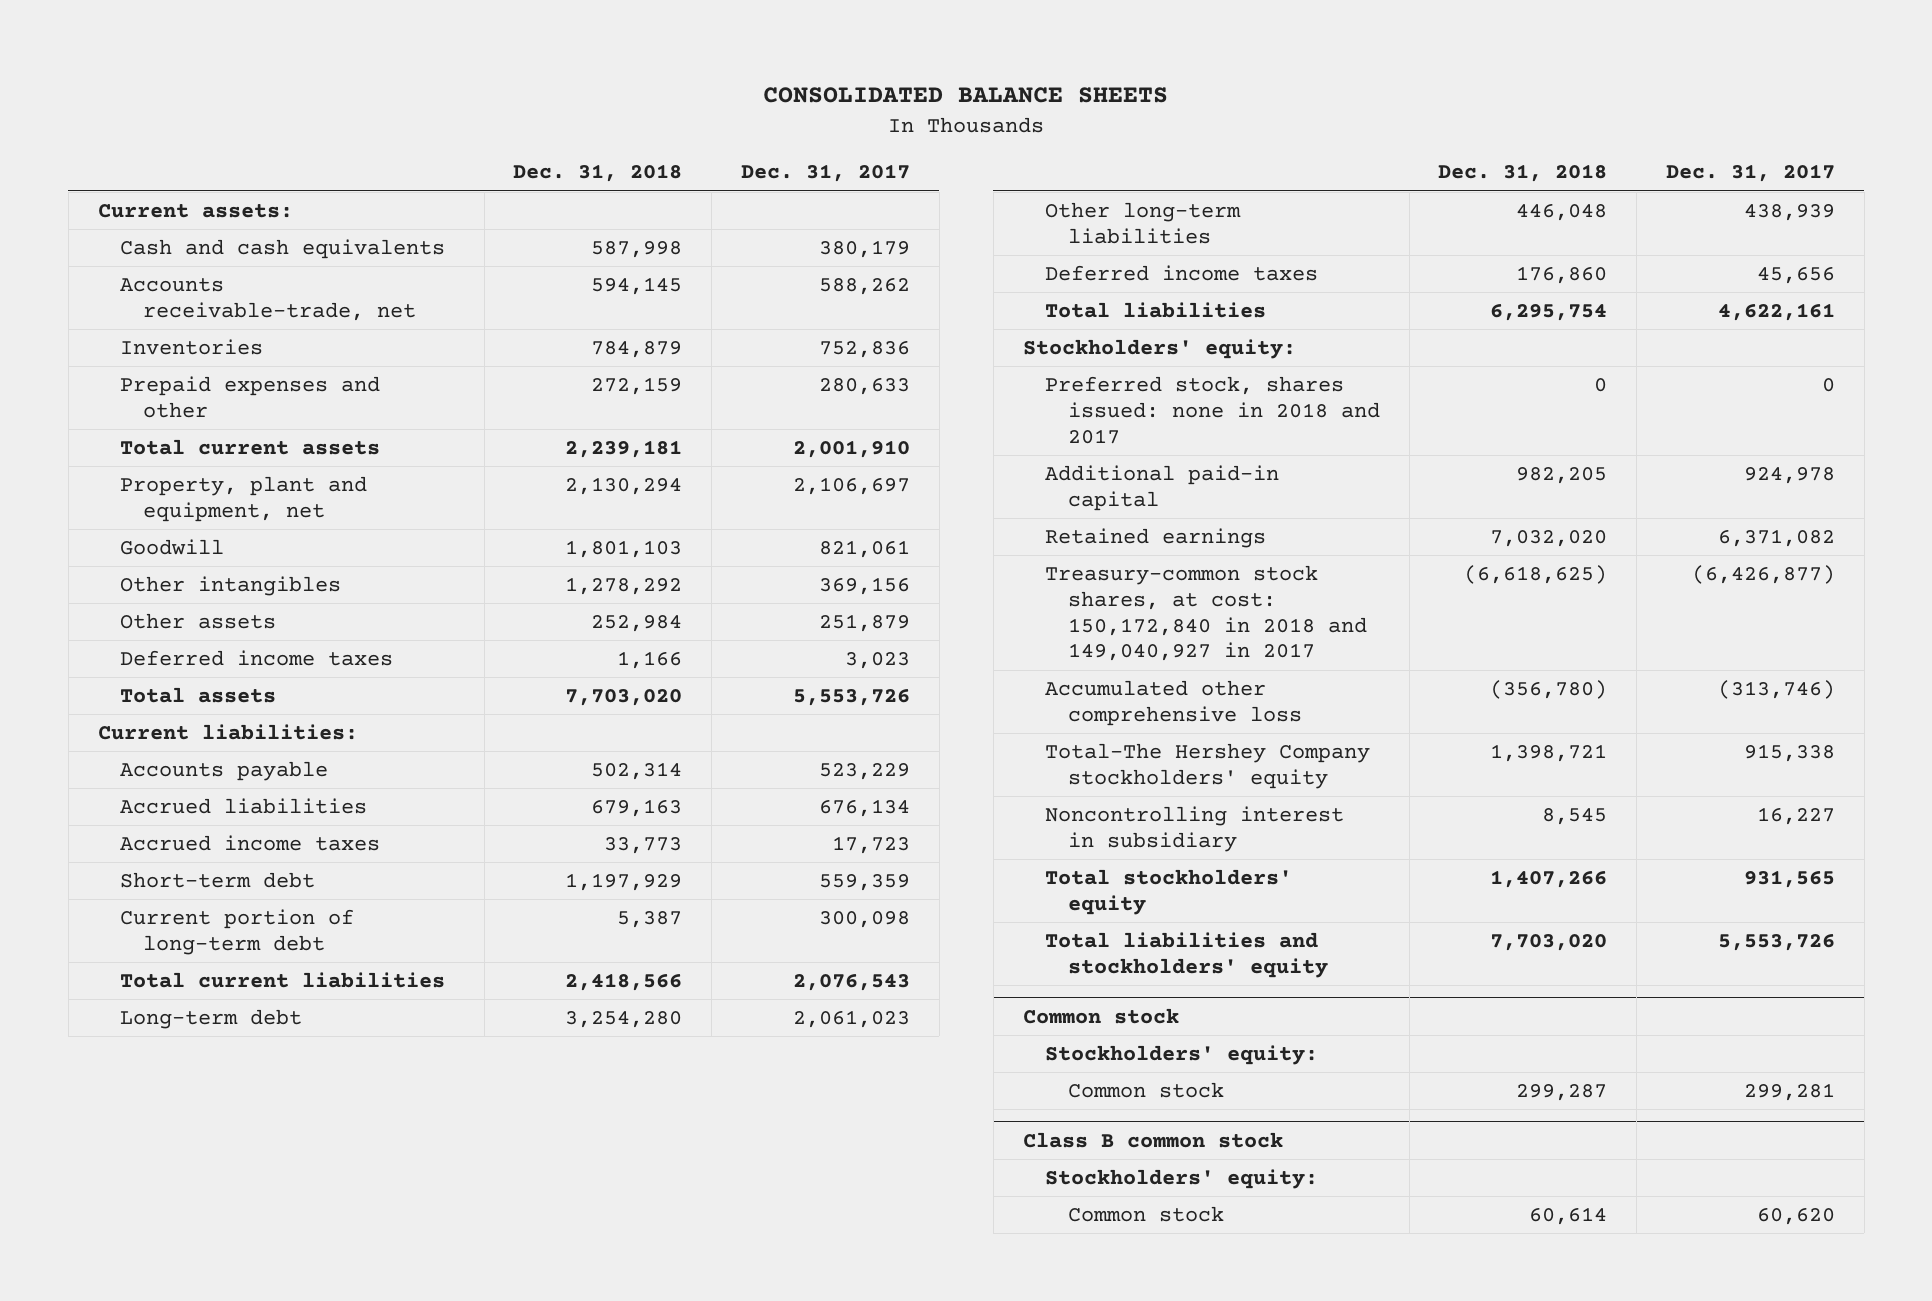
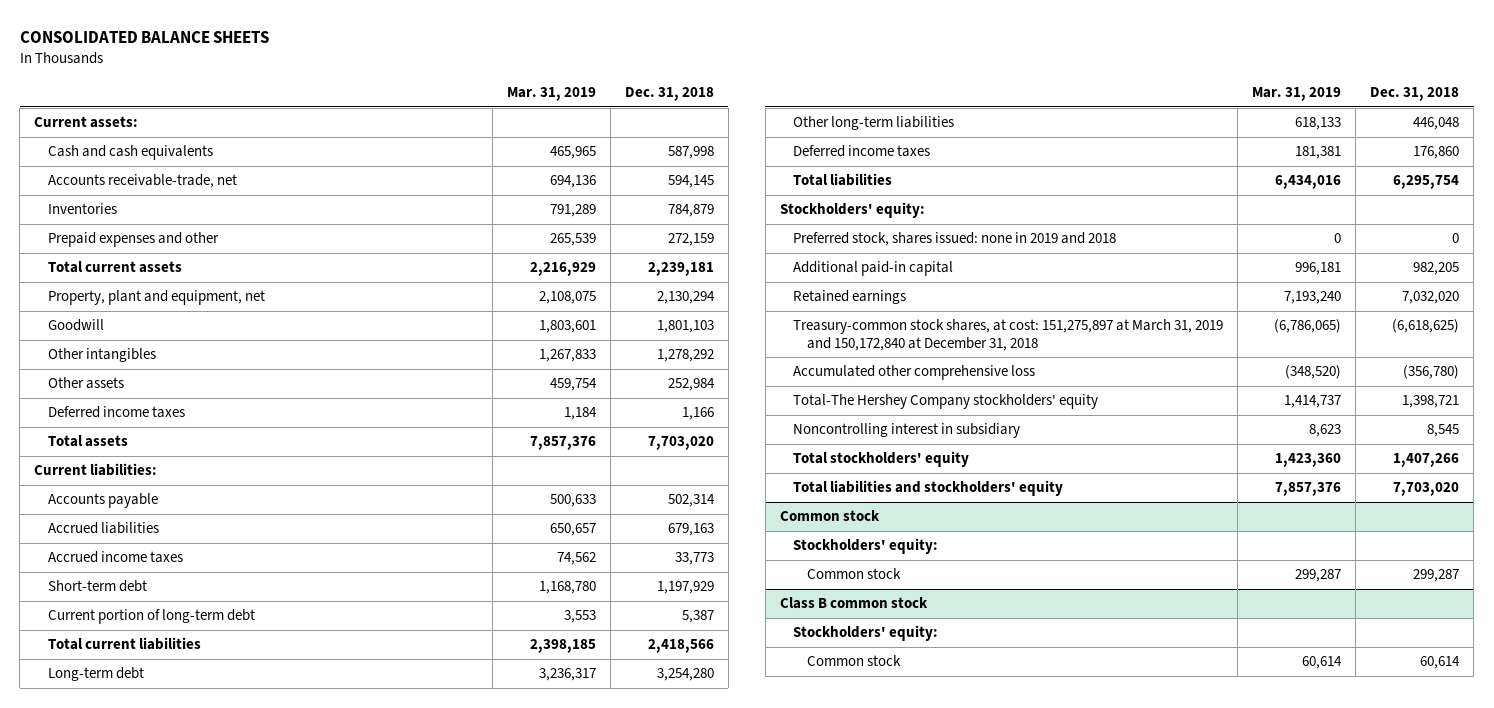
[740,164,910,183] Dec. 31, 2017 -> none
none -> [506,87,596,102] Mar. 31, 2019
[1045,375,1380,444] Preferred stock, shares issued: none in 2018 and 2017 -> [793,232,1117,247] Preferred stock, shares issued: none in 2019 and 2018
[1045,564,1367,662] Treasury-common stock shares, at cost: 150,172,840 in 2018 and 149,040,927 in 2017 -> [793,319,1224,351] Treasury-common stock shares, at cost: 151,275,897 at March 31, 2019 and 150,172,840 at December 31, 2018

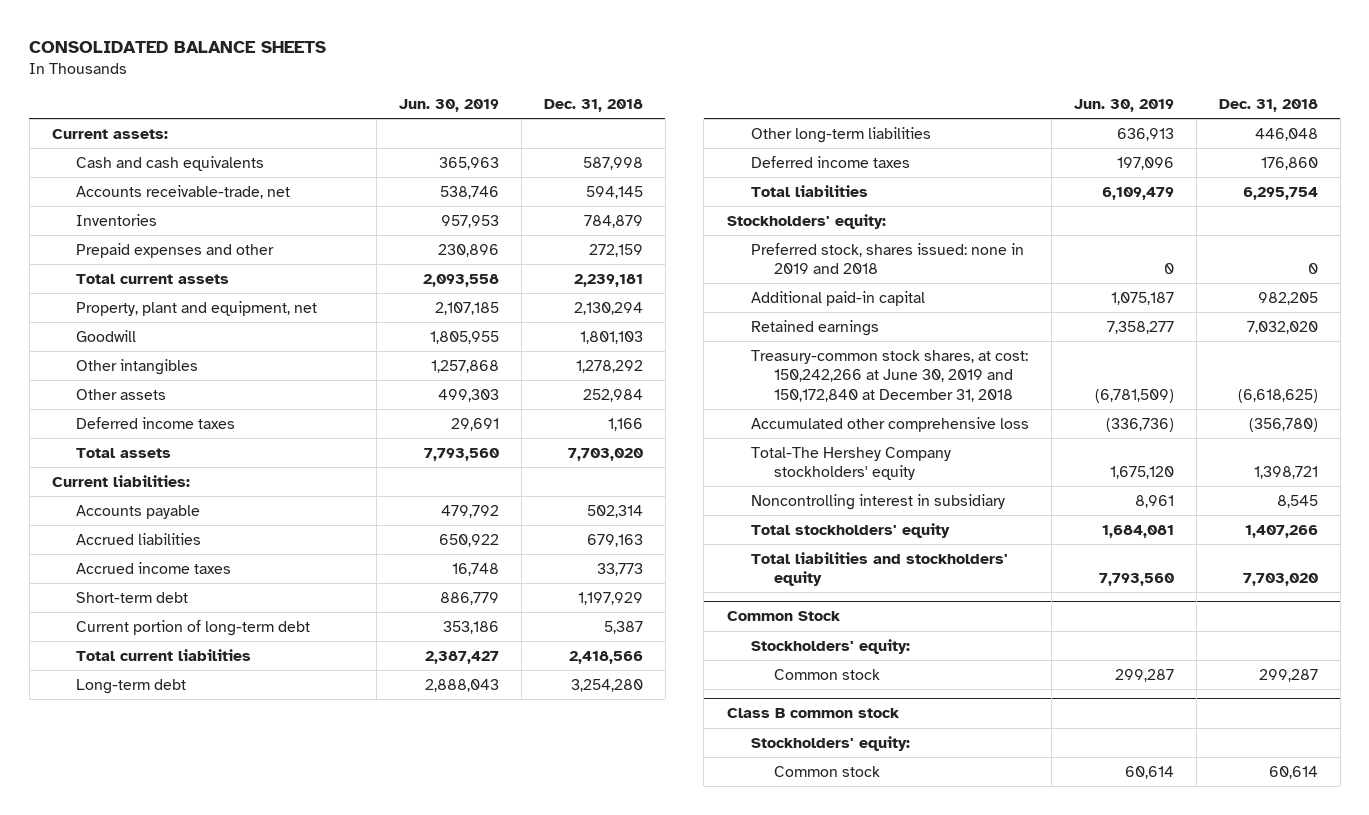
[506,87,596,102] Mar. 31, 2019 -> none
none -> [398,99,499,113] Jun. 30, 2019
[793,319,1224,351] Treasury-common stock shares, at cost: 151,275,897 at March 31, 2019 and 150,172,840 at December 31, 2018 -> [750,349,1028,403] Treasury-common stock shares, at cost: 150,242,266 at June 30, 2019 and 150,172,840 at December 31, 2018
[779,510,880,522] Common stock -> [726,611,841,622] Common Stock

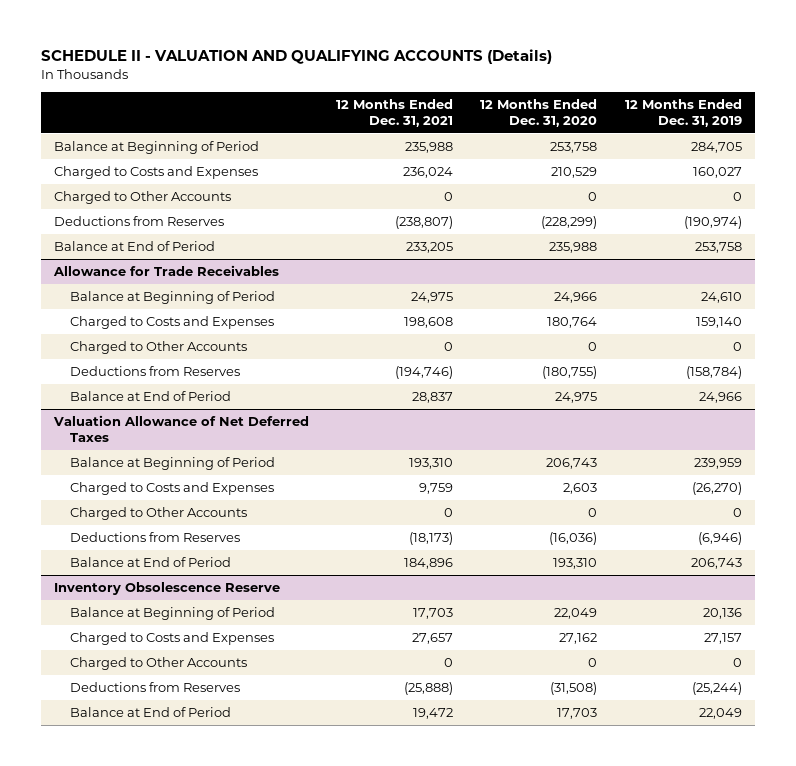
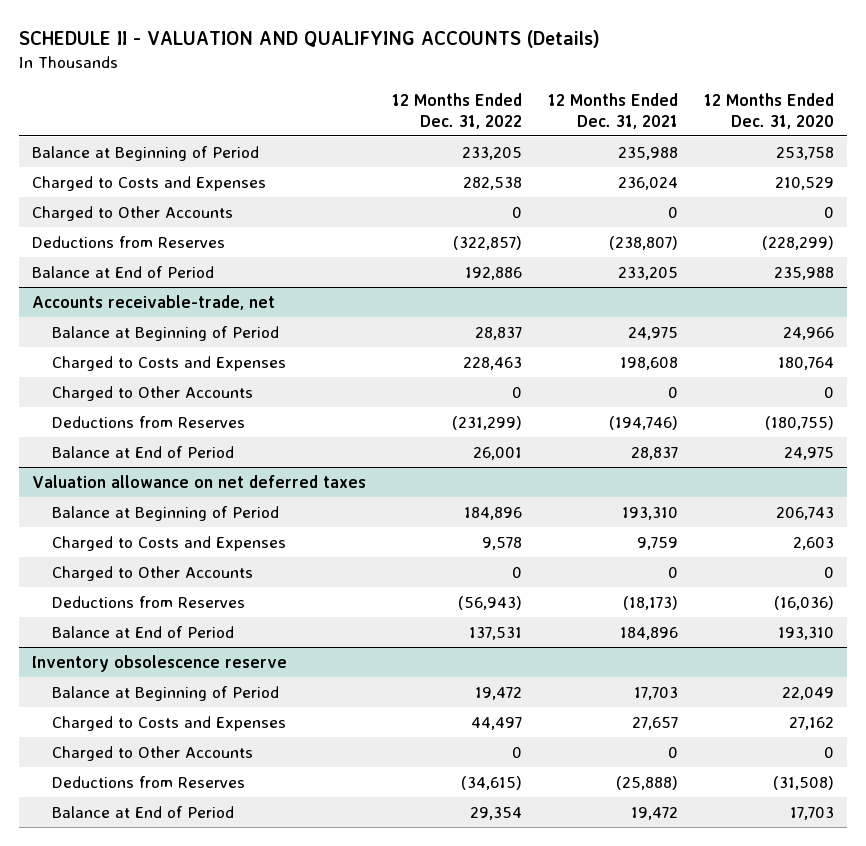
[624,99,742,127] 12 Months Ended Dec. 31, 2019 -> none
none -> [391,93,522,129] 12 Months Ended Dec. 31, 2022
[53,265,280,277] Allowance for Trade Receivables -> [31,294,275,310] Accounts receivable-trade, net
[53,415,310,443] Valuation Allowance of Net Deferred Taxes -> [31,474,366,488] Valuation allowance on net deferred taxes
[54,582,281,596] Inventory Obsolescence Reserve -> [31,654,287,672] Inventory obsolescence reserve

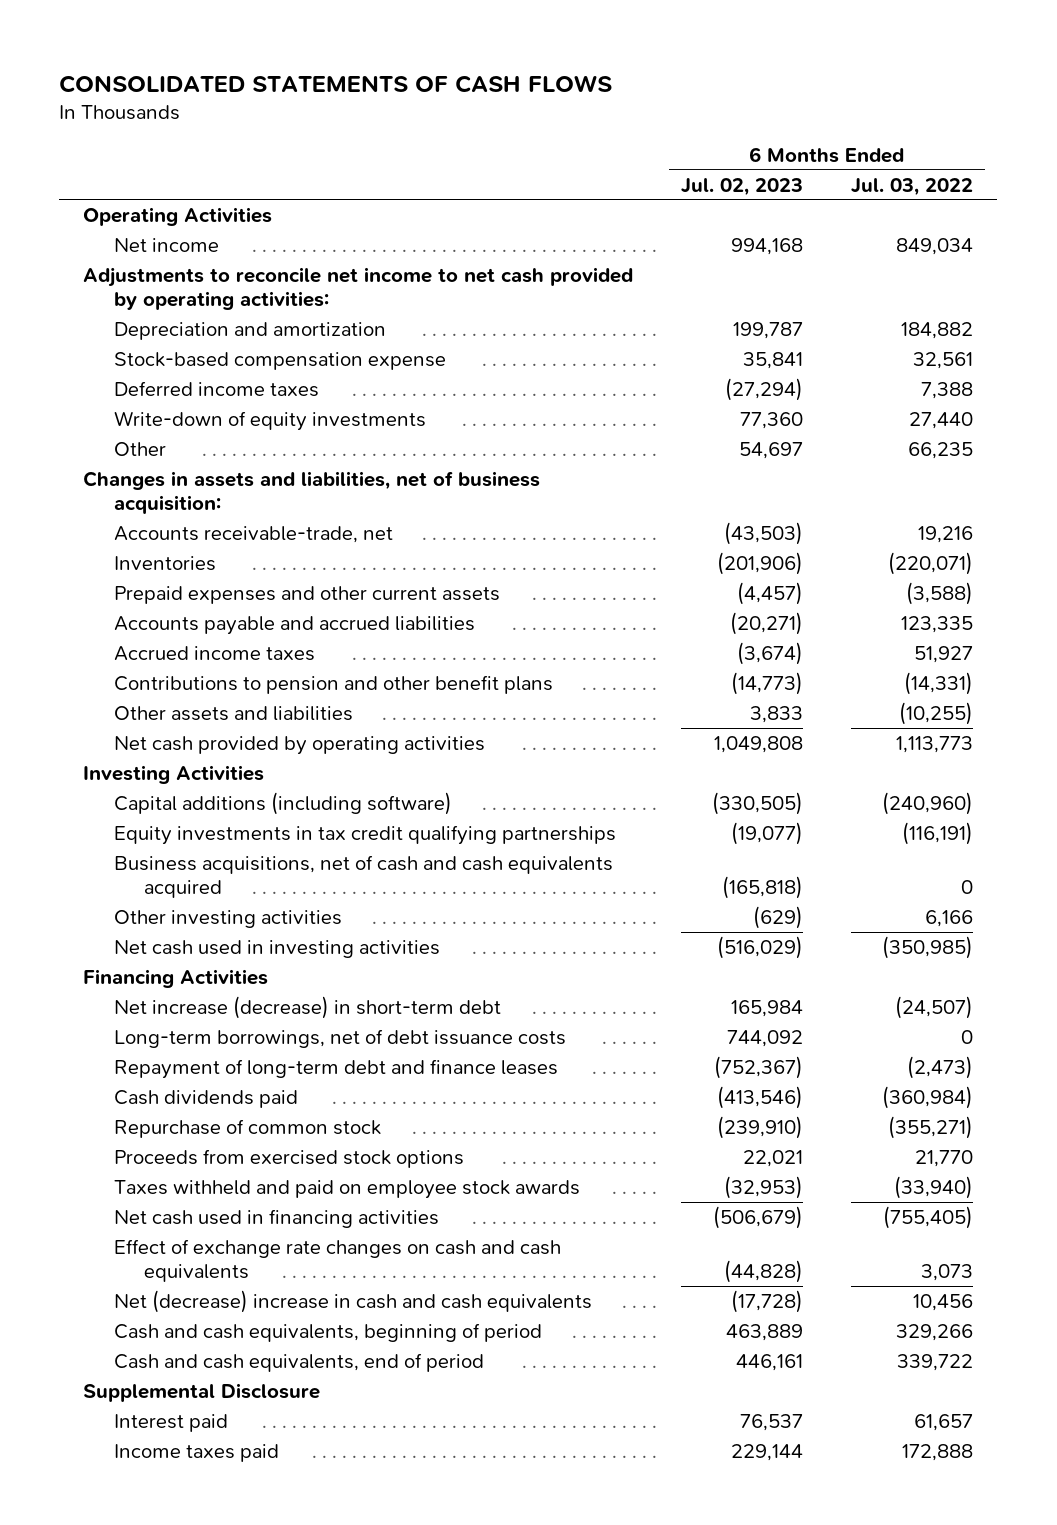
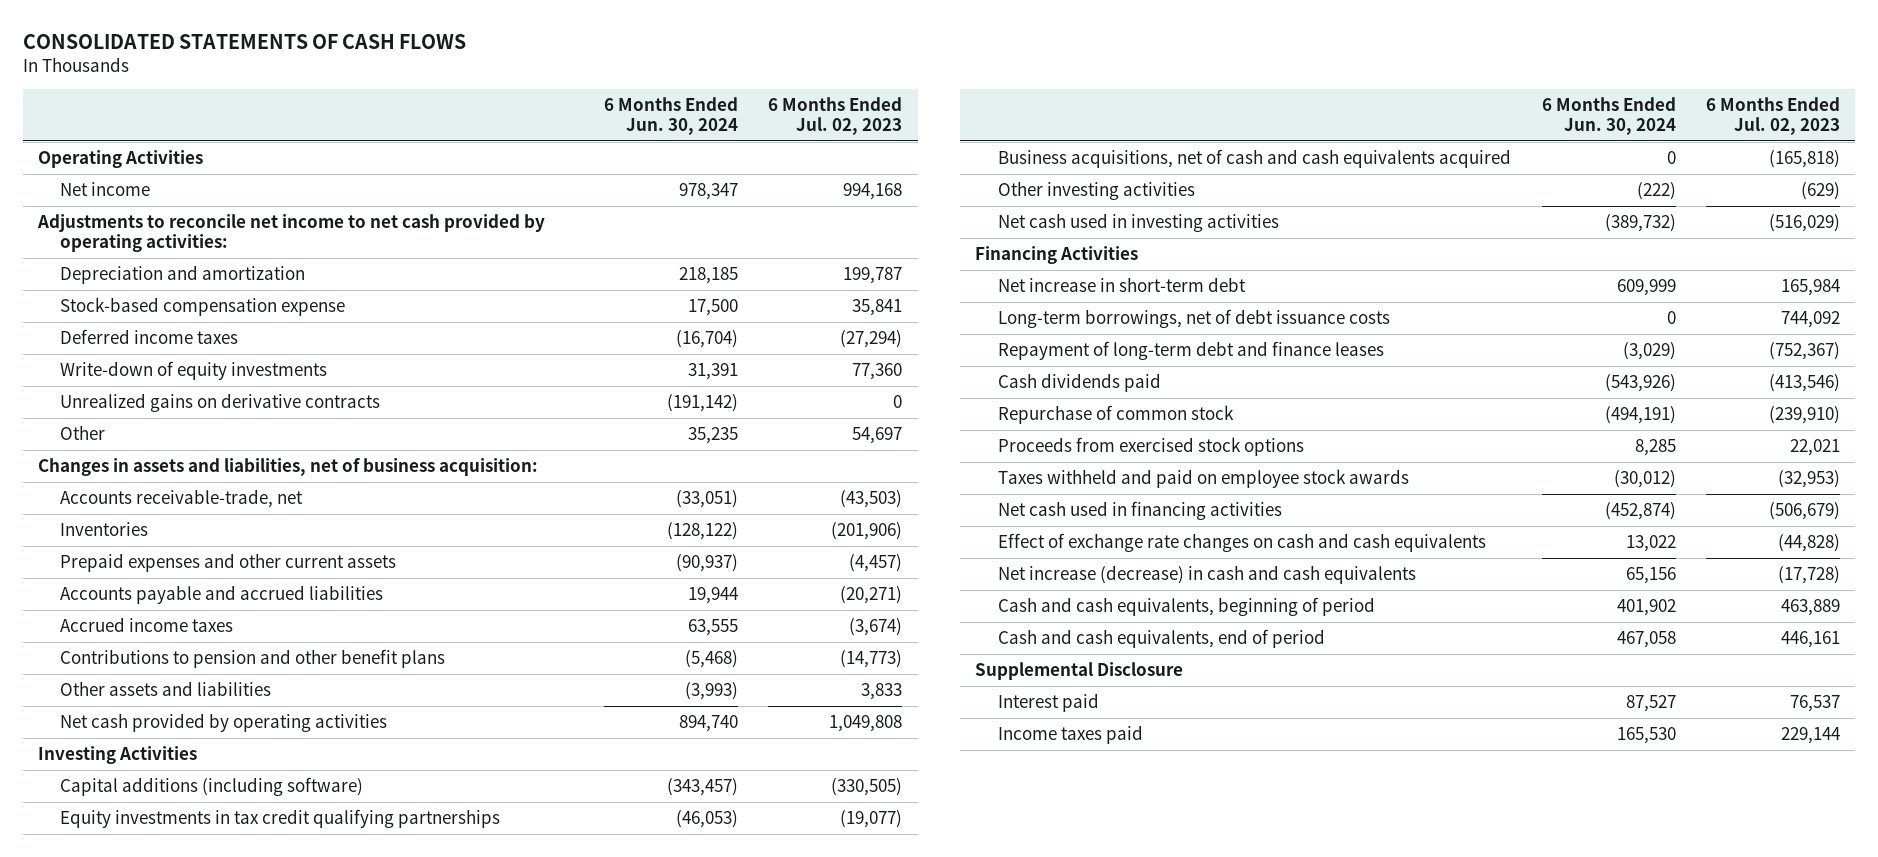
[851,177,974,196] Jul. 03, 2022 -> none
none -> [603,97,738,136] 6 Months Ended Jun. 30, 2024
none -> [60,393,381,413] Unrealized gains on derivative contracts
[113,995,501,1019] Net increase (decrease) in short-term debt -> [998,277,1247,293] Net increase in short-term debt
[113,1289,592,1313] Net (decrease) increase in cash and cash equivalents -> [998,565,1417,585] Net increase (decrease) in cash and cash equivalents

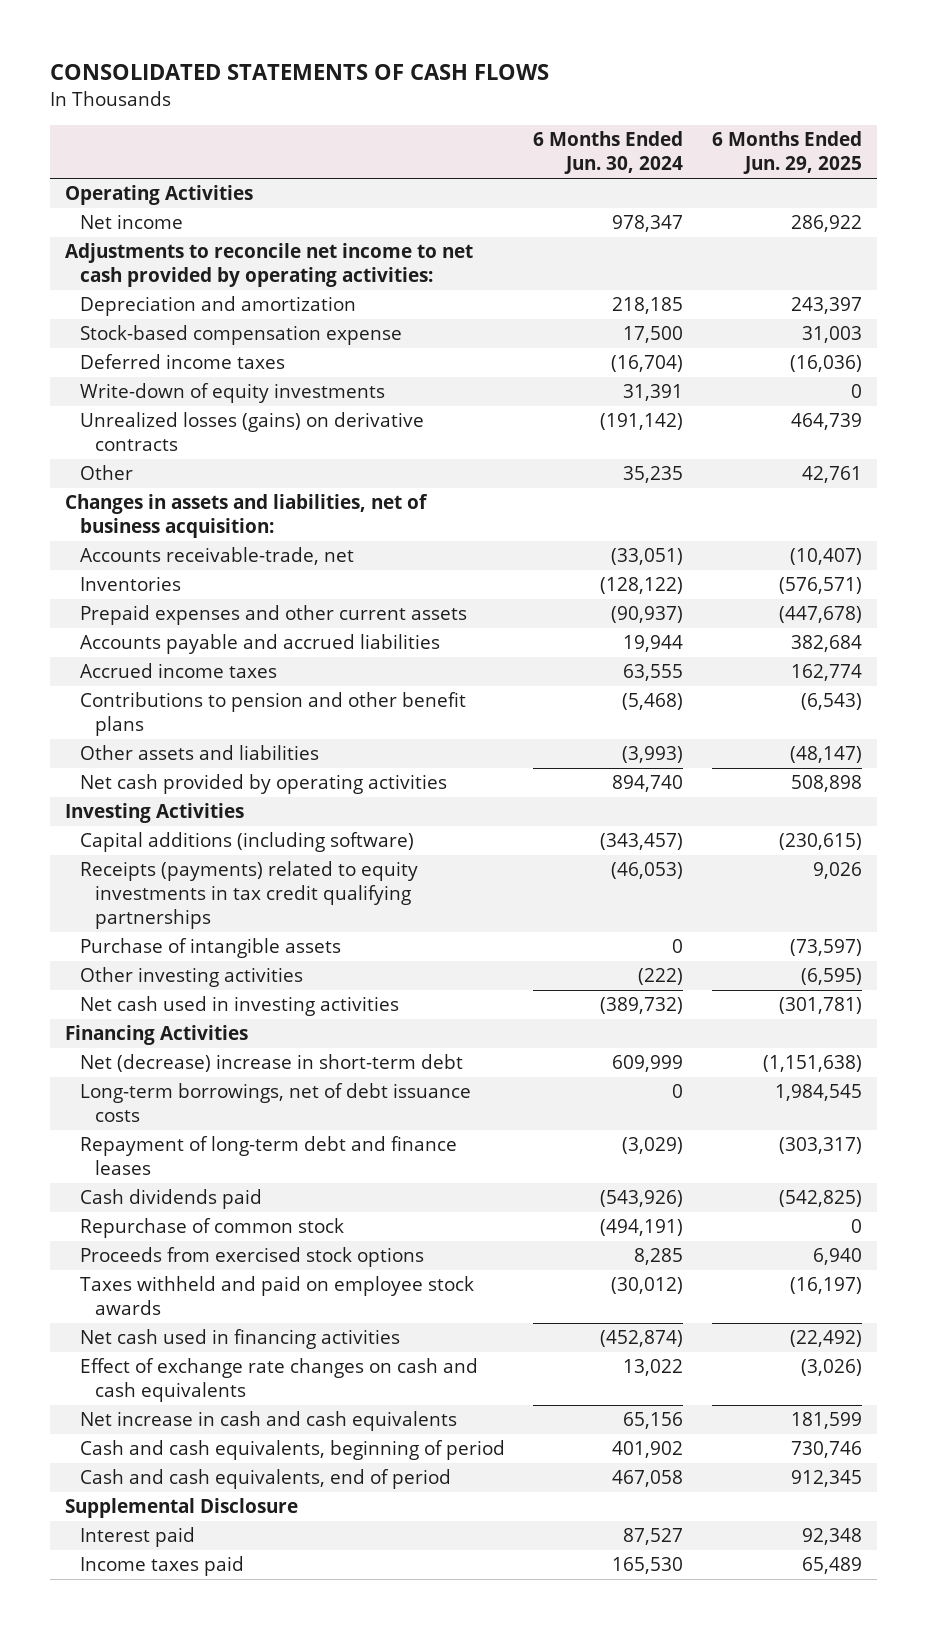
[768,97,903,136] 6 Months Ended Jul. 02, 2023 -> none
none -> [712,131,863,175] 6 Months Ended Jun. 29, 2025
[60,393,381,413] Unrealized gains on derivative contracts -> [79,412,424,452] Unrealized losses (gains) on derivative contracts
[998,149,1512,169] Business acquisitions, net of cash and cash equivalents acquired -> none
[60,809,501,829] Equity investments in tax credit qualifying partnerships -> [79,861,418,930] Receipts (payments) related to equity investments in tax credit qualifying partnerships
none -> [79,938,341,959] Purchase of intangible assets
[998,277,1247,293] Net increase in short-term debt -> [79,1054,463,1073] Net (decrease) increase in short-term debt
[998,565,1417,585] Net increase (decrease) in cash and cash equivalents -> [79,1411,457,1432] Net increase in cash and cash equivalents

